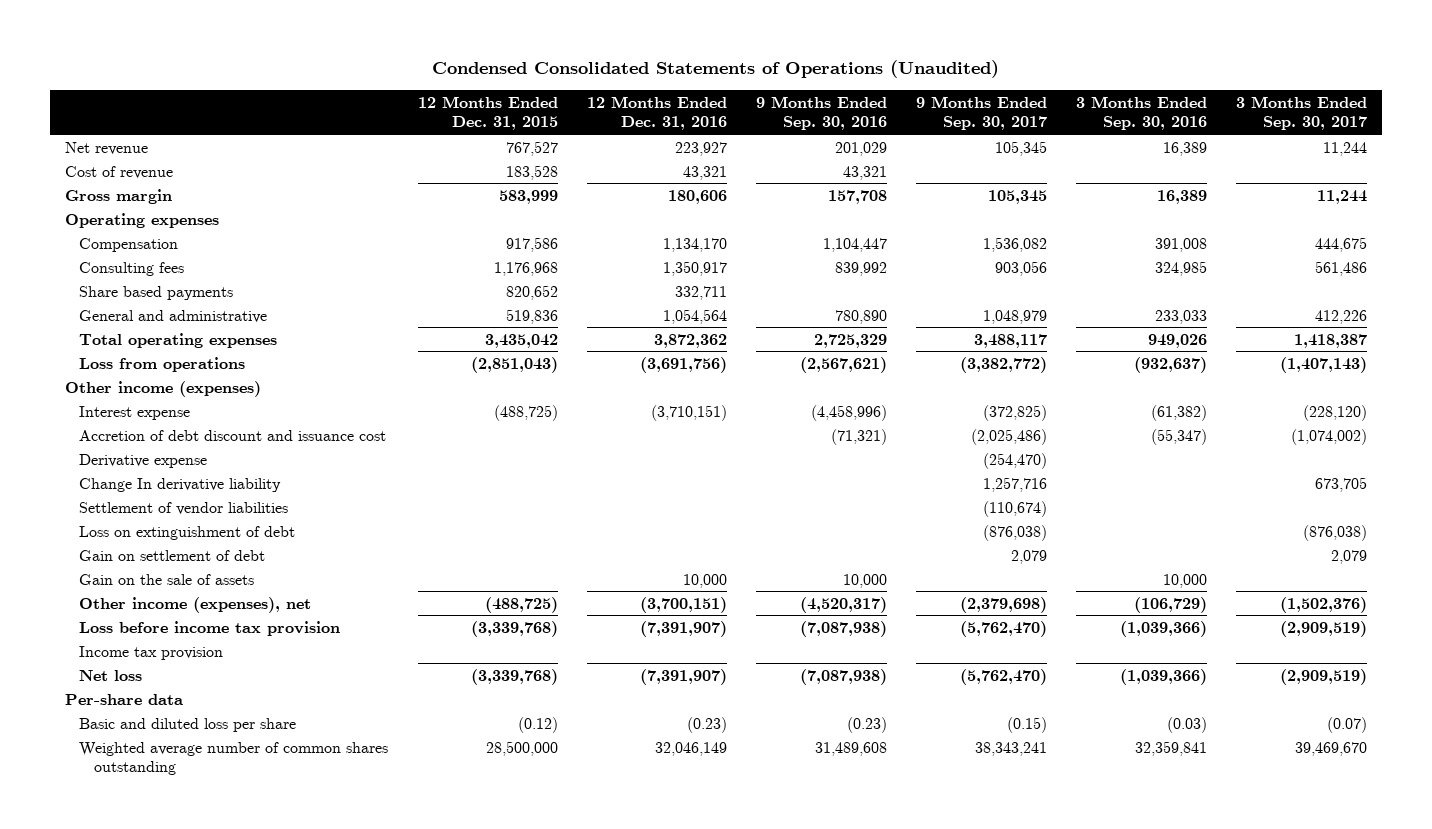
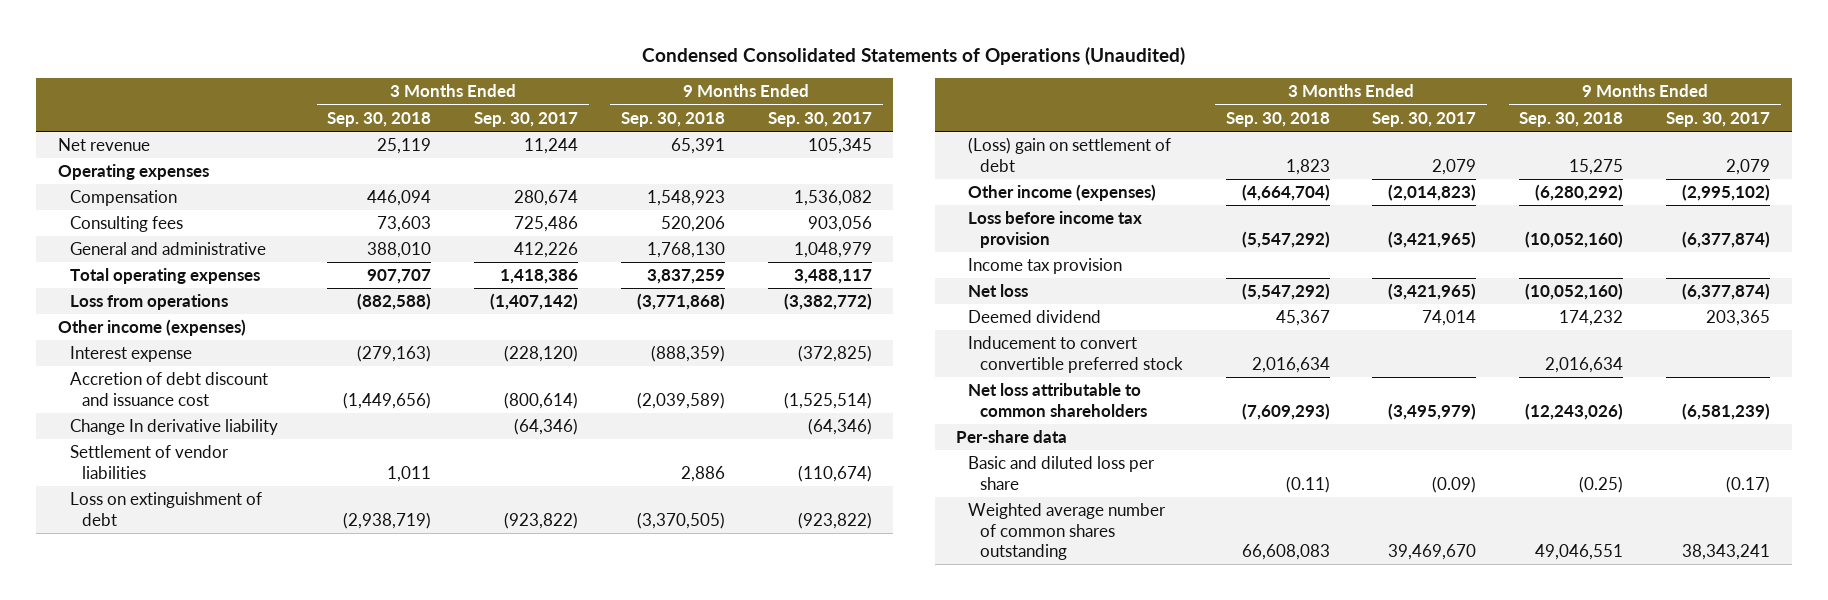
[417,95,558,131] 12 Months Ended Dec. 31, 2015 -> none
[586,95,727,131] 12 Months Ended Dec. 31, 2016 -> none
[755,95,887,131] 9 Months Ended Sep. 30, 2016 -> none
[1076,95,1208,131] 3 Months Ended Sep. 30, 2016 -> none
none -> [327,111,432,127] Sep. 30, 2018
none -> [621,111,726,127] Sep. 30, 2018
[64,165,173,179] Cost of revenue -> none
[64,188,172,204] Gross margin -> none
[79,285,234,300] Share based payments -> none
[1315,236,1368,252] 444,675 -> [514,190,579,207] 280,674
[1315,260,1368,276] 561,486 -> [514,216,579,233] 725,486
[1294,333,1368,348] 1,418,387 -> [500,269,579,285] 1,418,386
[1280,356,1368,373] (1,407,143) -> [490,293,579,311] (1,407,142)
[79,453,208,468] Derivative expense -> none
[971,428,1048,445] (2,025,486) -> [783,391,872,409] (1,525,514)
[1291,428,1368,445] (1,074,002) -> [504,391,579,409] (800,614)
[983,476,1048,492] 1,257,716 -> [807,418,872,436] (64,346)
[1315,476,1368,492] 673,705 -> [514,418,579,436] (64,346)
[79,573,255,585] Gain on the sale of assets -> none
[983,524,1048,541] (876,038) -> [797,511,872,529] (923,822)
[1303,524,1368,541] (876,038) -> [504,511,579,529] (923,822)
[79,549,266,561] Gain on settlement of debt -> [967,137,1171,172] (Loss) gain on settlement of debt
[79,596,312,613] Other income (expenses), net -> [967,184,1156,202] Other income (expenses)
[960,596,1048,613] (2,379,698) -> [1682,184,1771,202] (2,995,102)
[1280,596,1368,613] (1,502,376) -> [1388,184,1477,202] (2,014,823)
[960,620,1048,637] (5,762,470) -> [1682,230,1771,248] (6,377,874)
[1280,620,1368,637] (2,909,519) -> [1388,230,1477,248] (3,421,965)
[960,668,1048,685] (5,762,470) -> [1682,283,1771,301] (6,377,874)
[1280,668,1368,685] (2,909,519) -> [1388,283,1477,301] (3,421,965)
none -> [967,310,1101,324] Deemed dividend
none -> [967,336,1183,373] Inducement to convert convertible preferred stock
none -> [967,383,1147,417] Net loss attributable to common shareholders
[1007,716,1048,733] (0.15) -> [1726,475,1771,493] (0.17)
[1327,716,1368,733] (0.07) -> [1432,475,1477,493] (0.09)

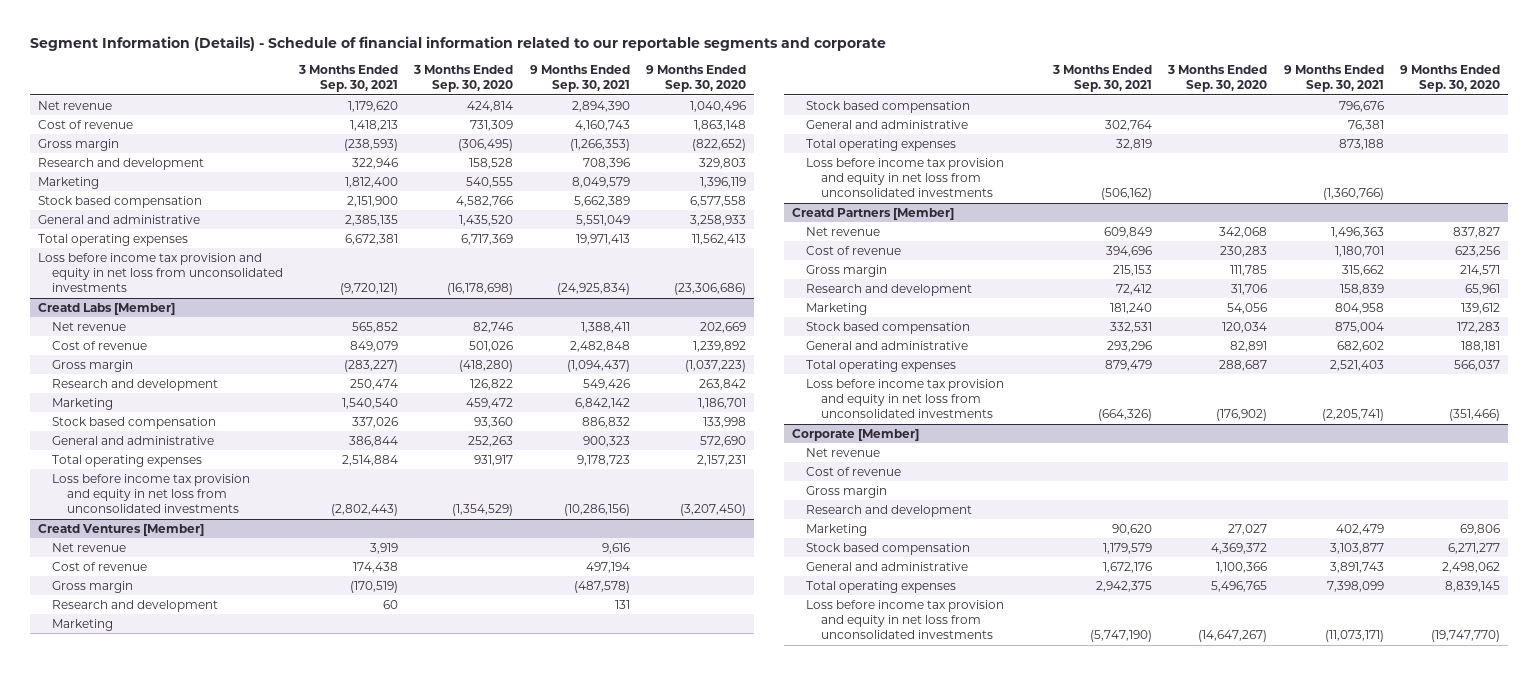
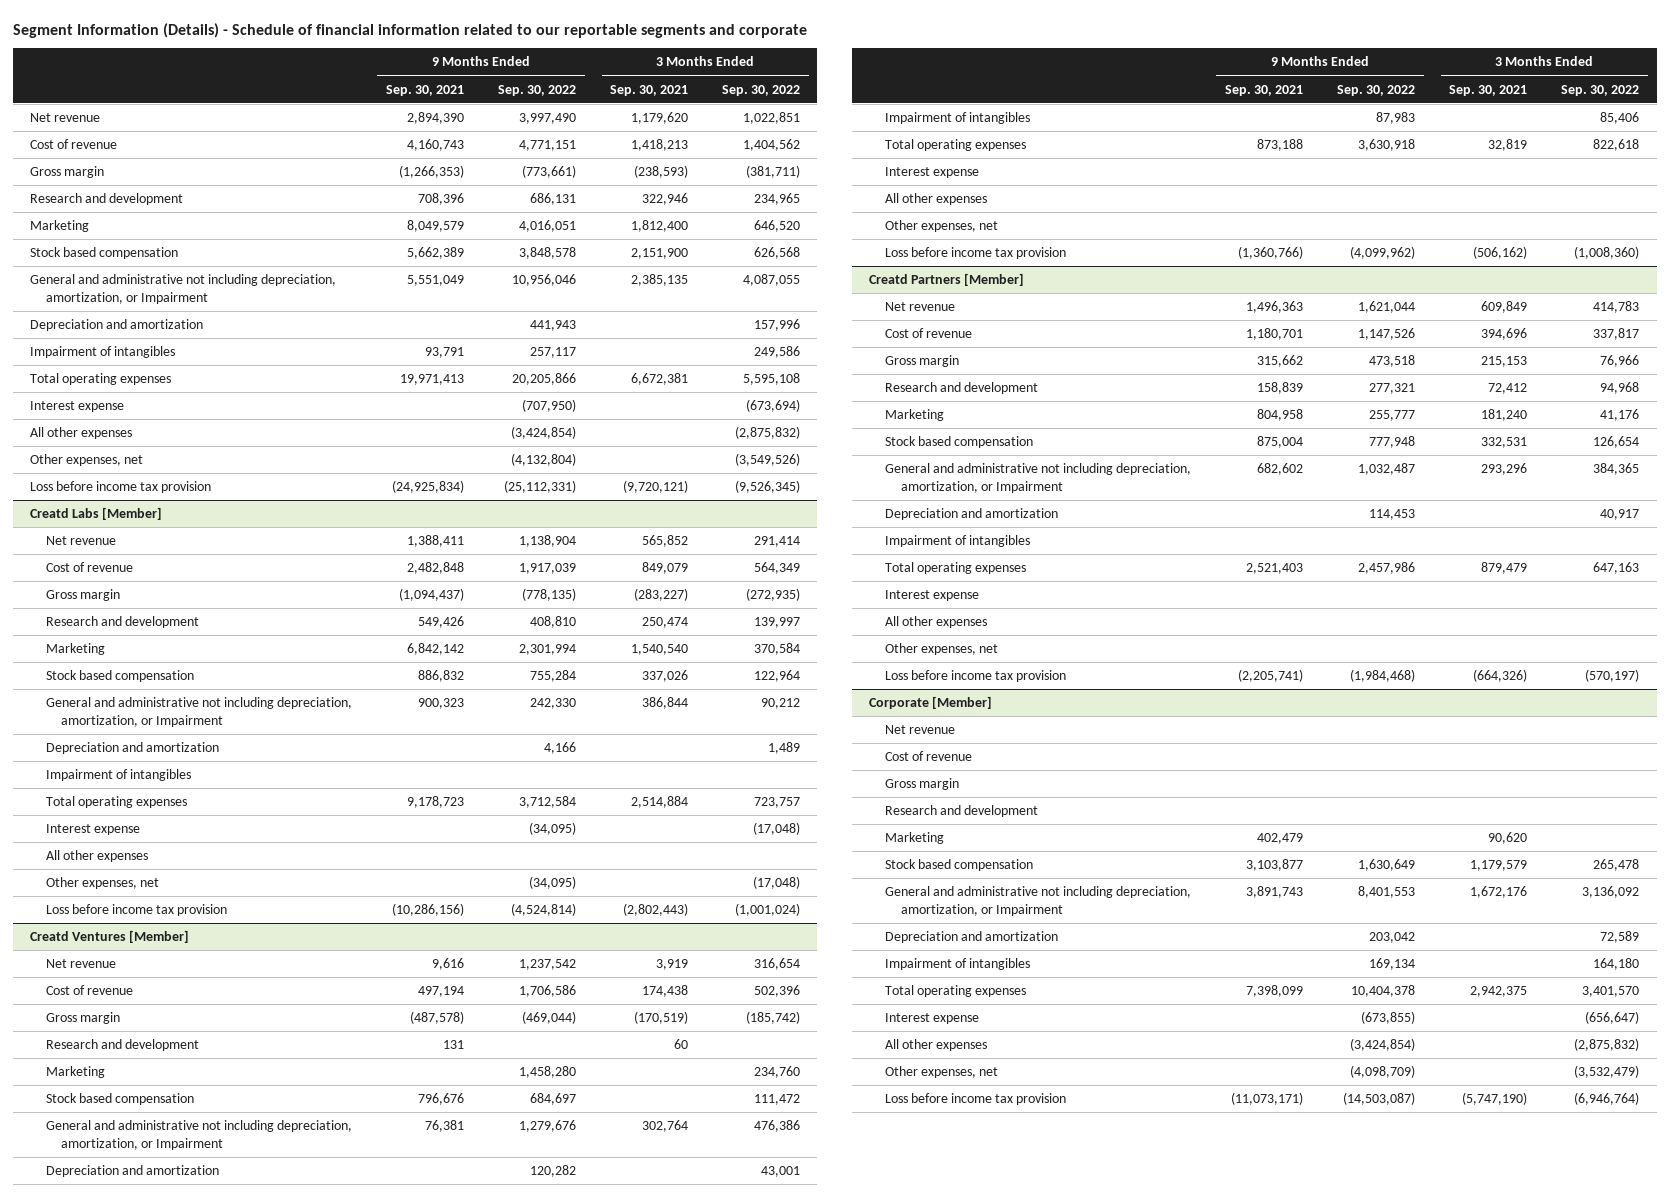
[413,65,514,93] 3 Months Ended Sep. 30, 2020 -> none
[645,65,746,93] 9 Months Ended Sep. 30, 2020 -> none
none -> [498,84,577,96] Sep. 30, 2022
none -> [722,84,801,96] Sep. 30, 2022
[37,214,200,224] General and administrative -> [30,274,337,304] General and administrative not including depreciation, amortization, or Impairment
none -> [30,319,204,332] Depreciation and amortization
none -> [30,346,176,359] Impairment of intangibles
none -> [30,401,125,413] Interest expense
none -> [30,427,133,440] All other expenses
none -> [30,454,144,467] Other expenses, net
[37,252,284,293] Loss before income tax provision and equity in net loss from unconsolidated investments -> [30,481,212,494] Loss before income tax provision
[52,435,215,445] General and administrative -> [45,697,352,727] General and administrative not including depreciation, amortization, or Impairment
none -> [45,742,219,755] Depreciation and amortization
none -> [45,769,191,782] Impairment of intangibles
none -> [45,824,140,836] Interest expense
none -> [45,850,148,863] All other expenses
none -> [45,877,159,890] Other expenses, net
[52,473,251,514] Loss before income tax provision and equity in net loss from unconsolidated investments -> [45,904,227,917] Loss before income tax provision
[806,119,969,129] General and administrative -> [45,1120,352,1150] General and administrative not including depreciation, amortization, or Impairment
none -> [45,1165,219,1178] Depreciation and amortization
none -> [884,112,1030,125] Impairment of intangibles
none -> [884,167,979,179] Interest expense
none -> [884,193,987,206] All other expenses
none -> [884,220,998,233] Other expenses, net
[806,157,1005,198] Loss before income tax provision and equity in net loss from unconsolidated investments -> [884,247,1066,260] Loss before income tax provision
[806,340,969,350] General and administrative -> [884,463,1191,493] General and administrative not including depreciation, amortization, or Impairment
none -> [884,508,1058,521] Depreciation and amortization
none -> [884,535,1030,548] Impairment of intangibles
none -> [884,590,979,602] Interest expense
none -> [884,616,987,629] All other expenses
none -> [884,643,998,656] Other expenses, net
[806,378,1005,419] Loss before income tax provision and equity in net loss from unconsolidated investments -> [884,670,1066,683] Loss before income tax provision
[806,561,969,571] General and administrative -> [884,886,1191,916] General and administrative not including depreciation, amortization, or Impairment
none -> [884,931,1058,944] Depreciation and amortization
none -> [884,958,1030,971] Impairment of intangibles
none -> [884,1013,979,1025] Interest expense
none -> [884,1039,987,1052] All other expenses
none -> [884,1066,998,1079] Other expenses, net
[806,599,1005,640] Loss before income tax provision and equity in net loss from unconsolidated investments -> [884,1093,1066,1106] Loss before income tax provision

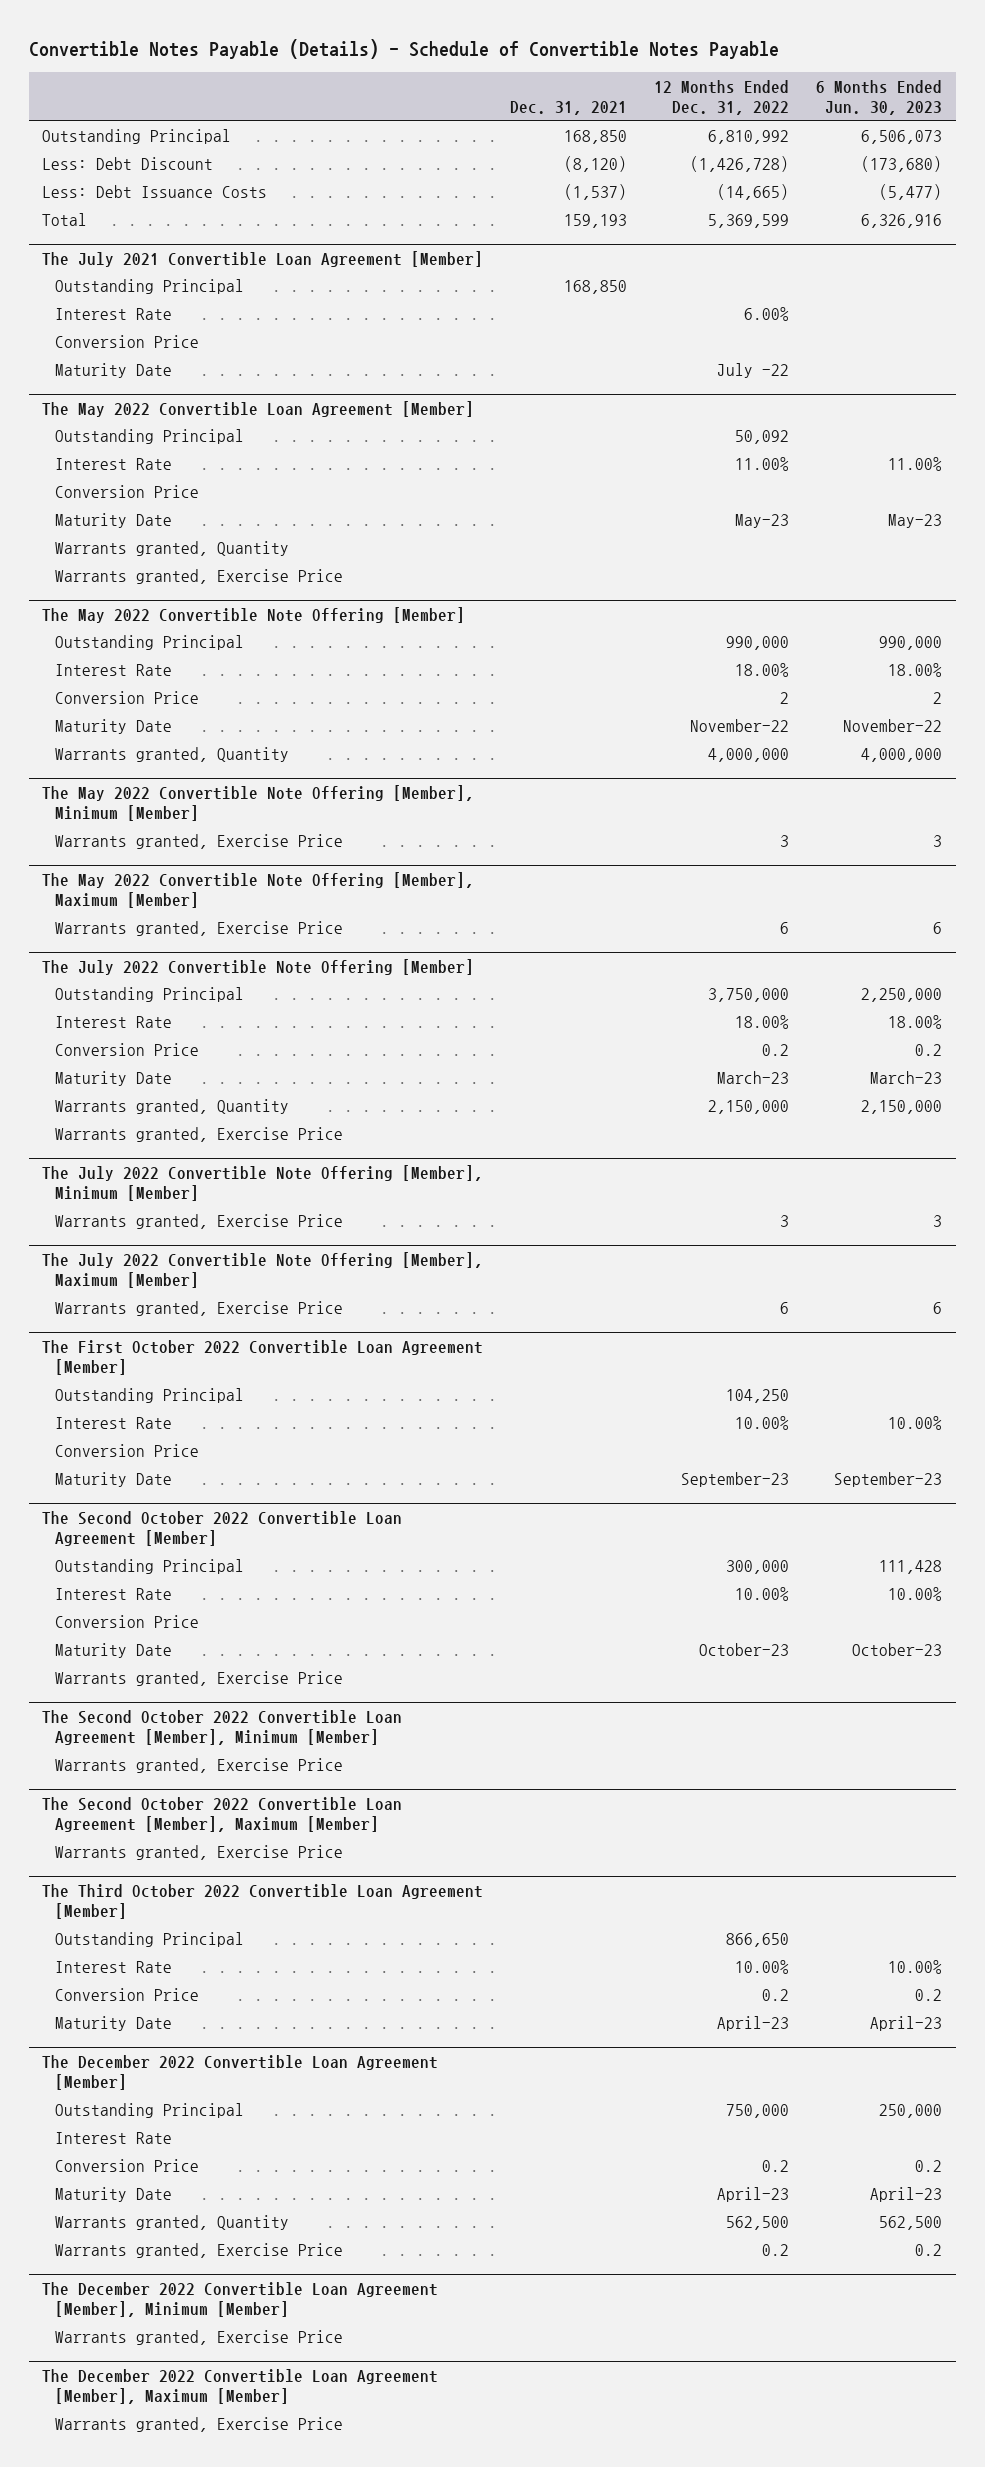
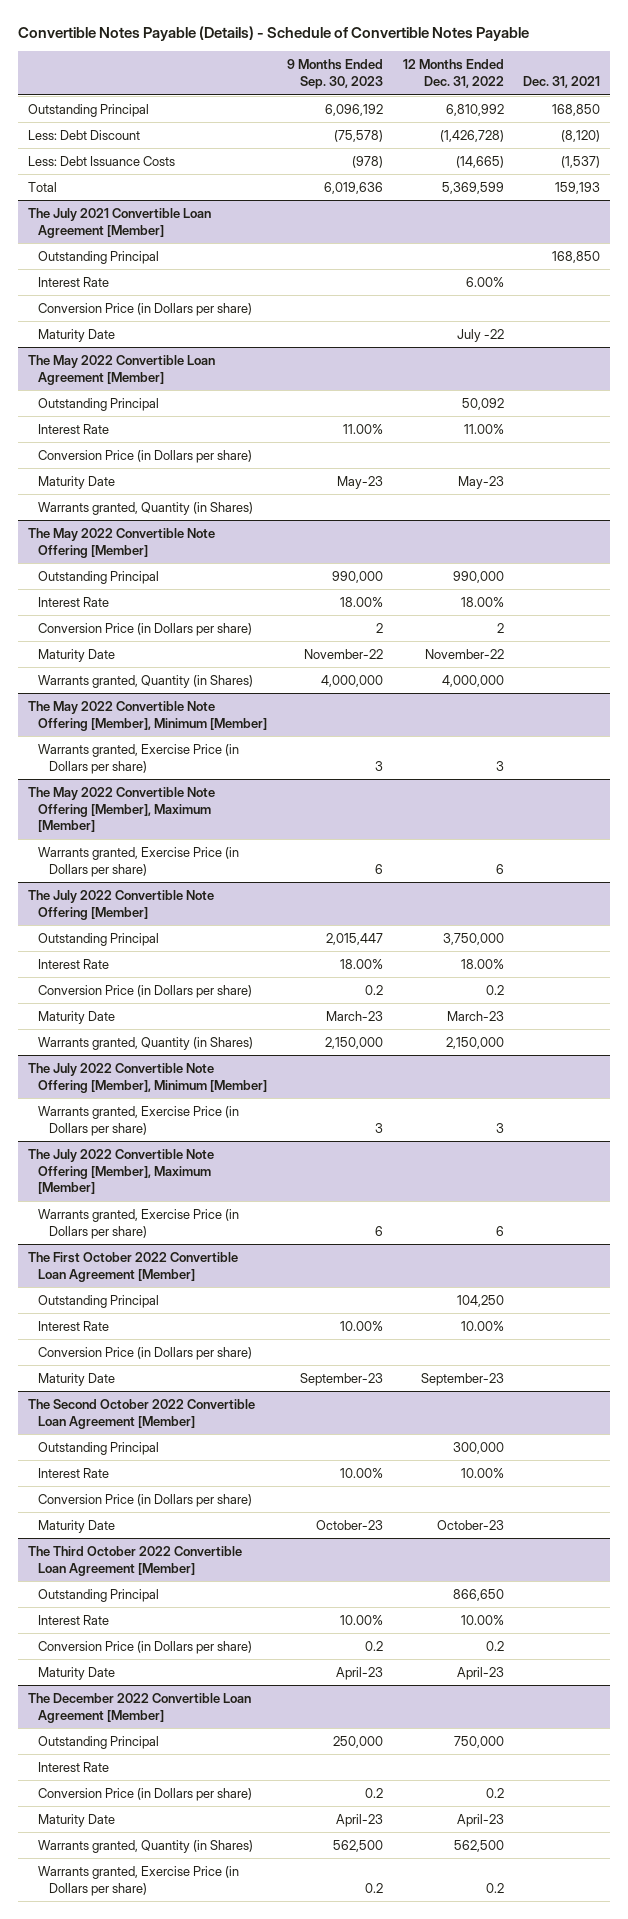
[816,79,943,116] 6 Months Ended Jun. 30, 2023 -> none
none -> [287,59,384,90] 9 Months Ended Sep. 30, 2023
[54,335,199,349] Conversion Price -> [38,303,253,317] Conversion Price (in Dollars per share)
[54,485,199,499] Conversion Price -> [38,450,253,464] Conversion Price (in Dollars per share)
[54,569,343,585] Warrants granted, Exercise Price -> none
[54,541,289,557] Warrants granted, Quantity -> [38,502,254,516] Warrants granted, Quantity (in Shares)
[54,691,199,705] Conversion Price -> [38,623,253,637] Conversion Price (in Dollars per share)
[54,747,289,763] Warrants granted, Quantity -> [38,675,254,689] Warrants granted, Quantity (in Shares)
[54,834,343,850] Warrants granted, Exercise Price -> [38,744,240,774] Warrants granted, Exercise Price (in Dollars per share)
[54,921,343,937] Warrants granted, Exercise Price -> [38,847,240,877] Warrants granted, Exercise Price (in Dollars per share)
[54,1043,199,1057] Conversion Price -> [38,985,253,999] Conversion Price (in Dollars per share)
[54,1127,343,1143] Warrants granted, Exercise Price -> none
[54,1099,289,1115] Warrants granted, Quantity -> [38,1037,254,1051] Warrants granted, Quantity (in Shares)
[54,1214,343,1230] Warrants granted, Exercise Price -> [38,1106,240,1136] Warrants granted, Exercise Price (in Dollars per share)
[54,1301,343,1317] Warrants granted, Exercise Price -> [38,1209,240,1239] Warrants granted, Exercise Price (in Dollars per share)
[54,1444,199,1458] Conversion Price -> [38,1347,253,1361] Conversion Price (in Dollars per share)
[54,1615,199,1629] Conversion Price -> [38,1494,253,1508] Conversion Price (in Dollars per share)
[54,1671,343,1687] Warrants granted, Exercise Price -> none
[42,1709,403,1746] The Second October 2022 Convertible Loan Agreement [Member], Minimum [Member] -> none
[54,1758,343,1774] Warrants granted, Exercise Price -> none
[42,1796,403,1833] The Second October 2022 Convertible Loan Agreement [Member], Maximum [Member] -> none
[54,1845,343,1861] Warrants granted, Exercise Price -> none
[54,1988,199,2002] Conversion Price -> [38,1641,253,1655] Conversion Price (in Dollars per share)
[54,2159,199,2173] Conversion Price -> [38,1788,253,1802] Conversion Price (in Dollars per share)
[42,2281,439,2318] The December 2022 Convertible Loan Agreement [Member], Minimum [Member] -> none
[54,2330,343,2346] Warrants granted, Exercise Price -> none
[42,2368,439,2405] The December 2022 Convertible Loan Agreement [Member], Maximum [Member] -> none
[54,2417,343,2433] Warrants granted, Exercise Price -> none
[54,2215,289,2231] Warrants granted, Quantity -> [38,1840,254,1854] Warrants granted, Quantity (in Shares)
[54,2243,343,2259] Warrants granted, Exercise Price -> [38,1866,240,1896] Warrants granted, Exercise Price (in Dollars per share)

